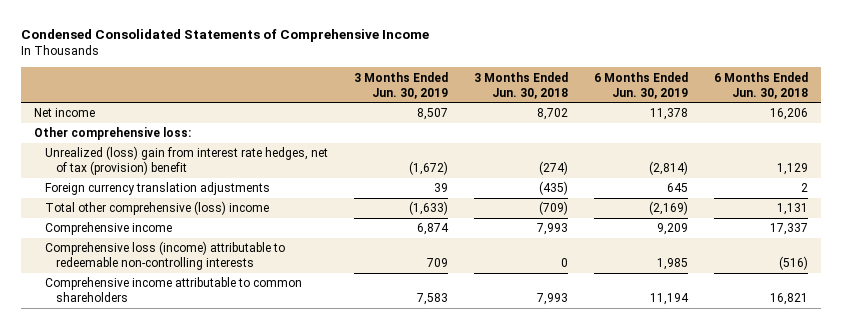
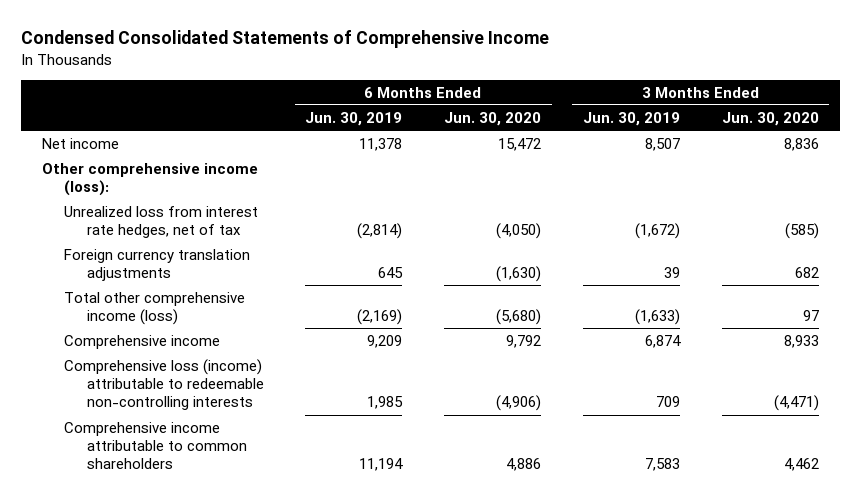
[474,71,569,99] 3 Months Ended Jun. 30, 2018 -> none
[714,71,809,99] 6 Months Ended Jun. 30, 2018 -> none
none -> [444,112,542,127] Jun. 30, 2020
none -> [721,112,819,127] Jun. 30, 2020
[33,127,191,141] Other comprehensive loss: -> [41,163,258,197] Other comprehensive income (loss):
[45,146,329,176] Unrealized (loss) gain from interest rate hedges, net of tax (provision) benefit -> [64,206,259,239] Unrealized loss from interest rate hedges, net of tax
[45,201,270,216] Total other comprehensive (loss) income -> [64,292,246,326] Total other comprehensive income (loss)

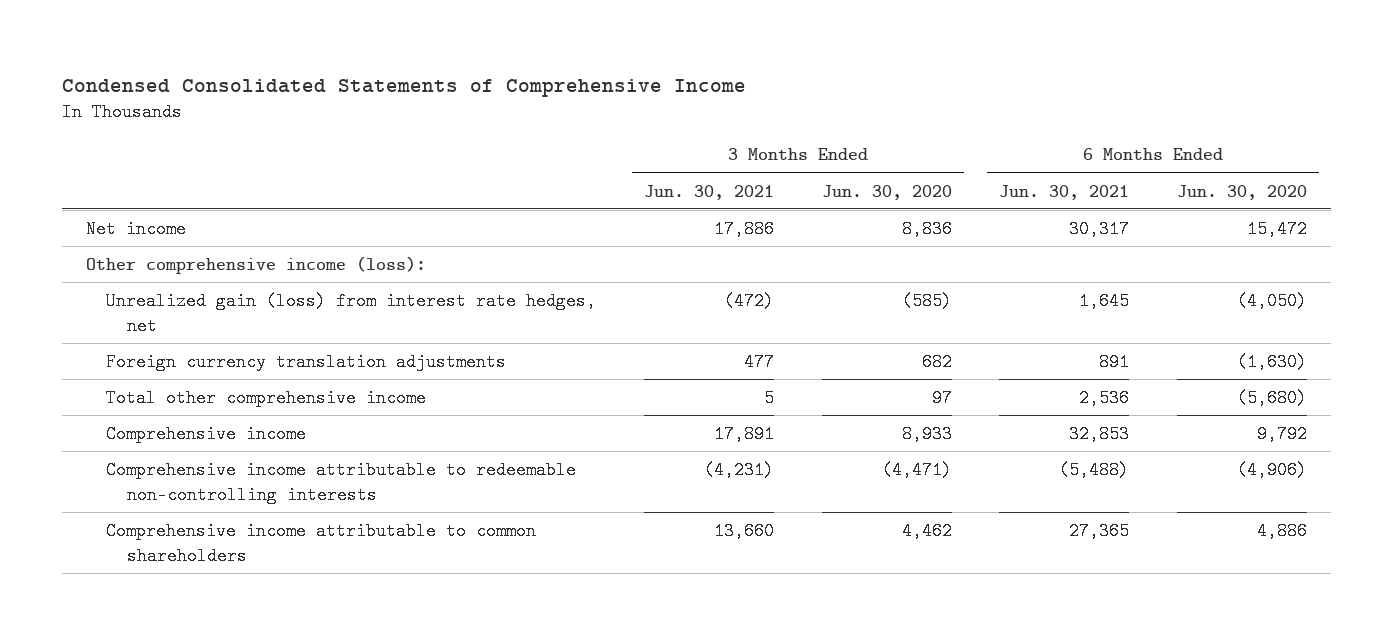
[305,112,403,127] Jun. 30, 2019 -> none
[582,112,680,127] Jun. 30, 2019 -> none
none -> [644,184,775,200] Jun. 30, 2021
none -> [999,184,1130,200] Jun. 30, 2021
[64,206,259,239] Unrealized loss from interest rate hedges, net of tax -> [106,291,597,335] Unrealized gain (loss) from interest rate hedges, net
[64,292,246,326] Total other comprehensive income (loss) -> [106,388,427,407] Total other comprehensive income
[64,359,264,411] Comprehensive loss (income) attributable to redeemable non-controlling interests -> [106,460,577,504] Comprehensive income attributable to redeemable non-controlling interests

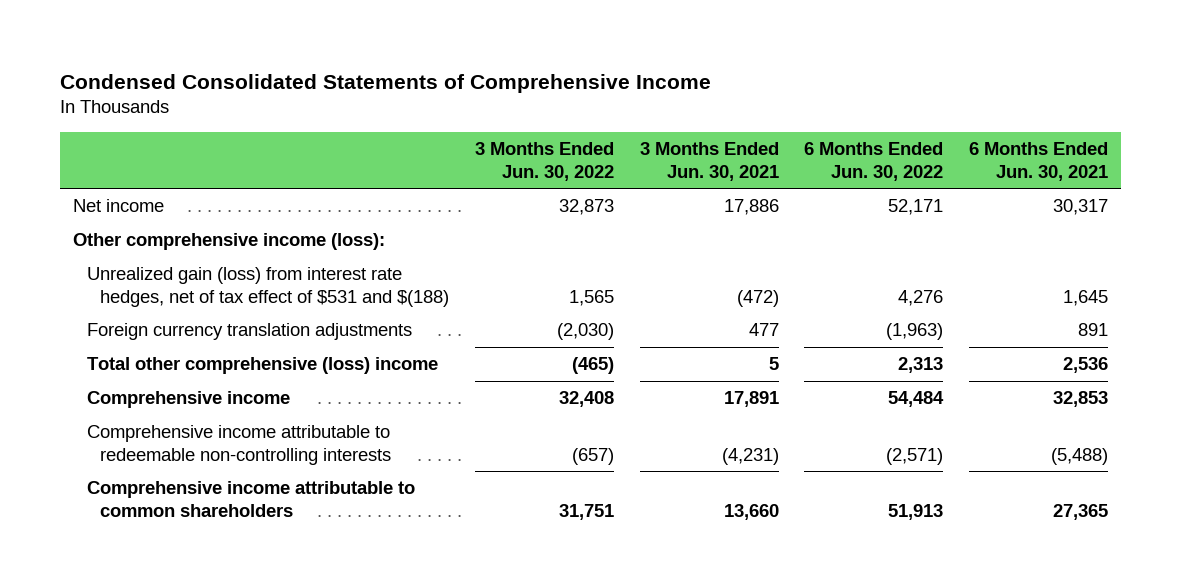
[821,184,952,200] Jun. 30, 2020 -> none
[1176,184,1307,200] Jun. 30, 2020 -> none
none -> [475,142,615,181] 3 Months Ended Jun. 30, 2022
none -> [804,142,944,181] 6 Months Ended Jun. 30, 2022
[106,291,597,335] Unrealized gain (loss) from interest rate hedges, net -> [86,267,450,307] Unrealized gain (loss) from interest rate hedges, net of tax effect of $531 and $(188)
[106,388,427,407] Total other comprehensive income -> [86,357,438,375] Total other comprehensive (loss) income

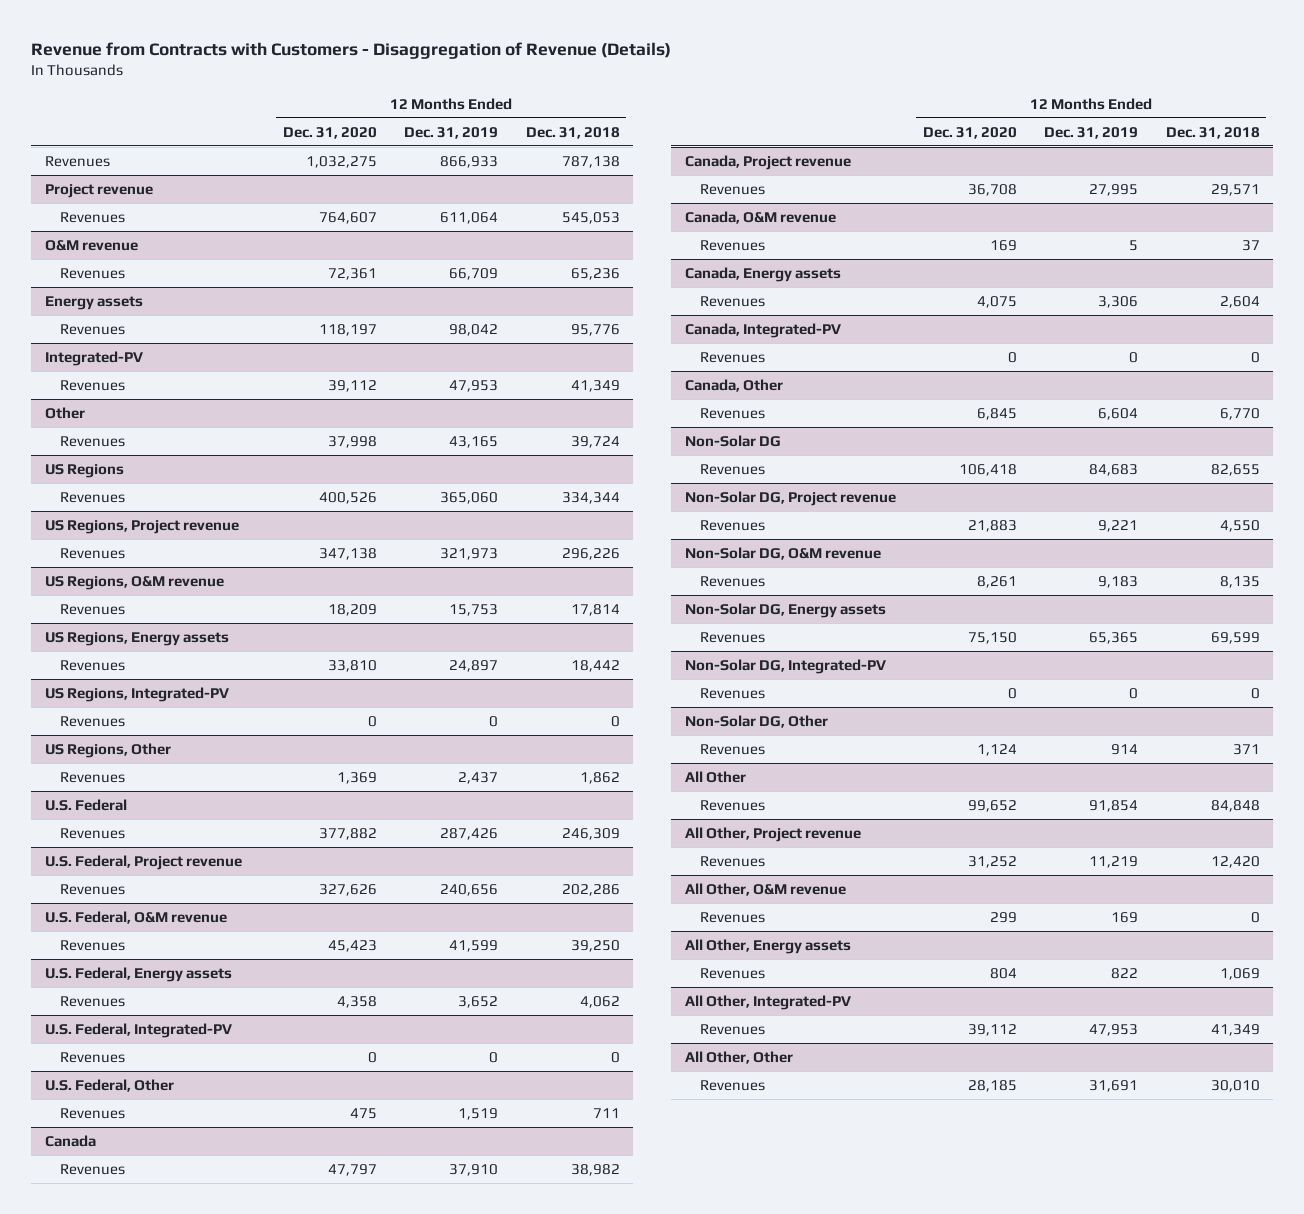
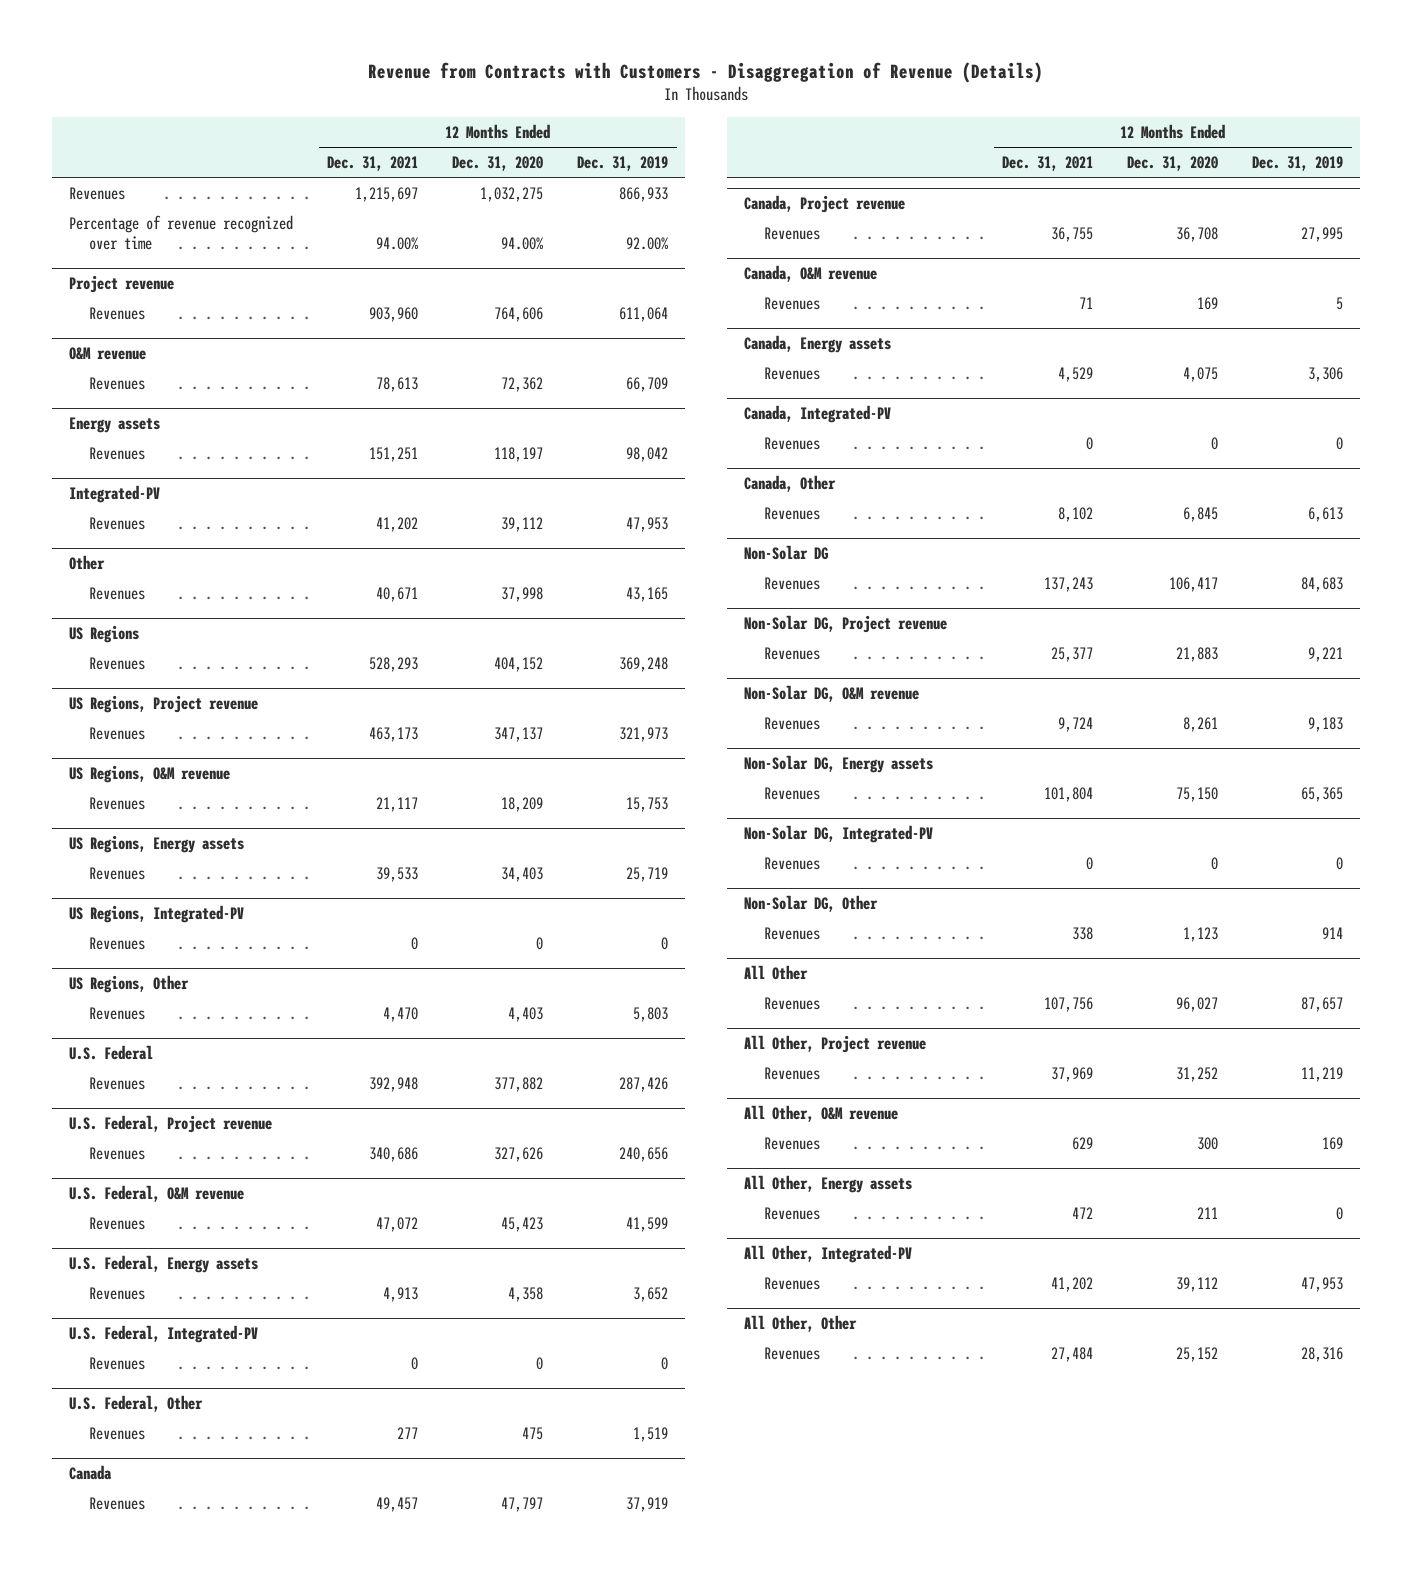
[525,126,620,139] Dec. 31, 2018 -> none
none -> [327,155,419,171] Dec. 31, 2021
none -> [69,214,294,251] Percentage of revenue recognized over time
[318,211,377,224] 764,607 -> [494,306,544,322] 764,606
[327,267,377,280] 72,361 -> [501,376,544,392] 72,362
[318,491,377,504] 400,526 -> [494,656,544,672] 404,152
[440,491,499,504] 365,060 -> [619,656,669,672] 369,248
[318,547,377,560] 347,138 -> [494,726,544,742] 347,137
[327,659,377,672] 33,810 -> [501,866,544,882] 34,403
[449,659,499,672] 24,897 -> [626,866,669,882] 25,719
[336,771,377,784] 1,369 -> [508,1006,544,1022] 4,403
[458,771,499,784] 2,437 -> [633,1006,669,1022] 5,803
[449,1163,499,1176] 37,910 -> [626,1496,669,1512] 37,919
[1098,407,1139,420] 6,604 -> [1308,506,1344,522] 6,613
[959,463,1018,476] 106,418 -> [1169,576,1219,592] 106,417
[977,743,1018,756] 1,124 -> [1183,926,1219,942] 1,123
[968,799,1018,812] 99,652 -> [1176,996,1219,1012] 96,027
[1089,799,1139,812] 91,854 -> [1301,996,1344,1012] 87,657
[990,911,1018,923] 299 -> [1197,1136,1219,1150] 300
[990,967,1018,979] 804 -> [1197,1206,1219,1219] 211
[1111,967,1139,979] 822 -> [1336,1206,1344,1220] 0
[968,1079,1018,1092] 28,185 -> [1176,1346,1219,1362] 25,152
[1089,1079,1139,1092] 31,691 -> [1301,1346,1344,1362] 28,316

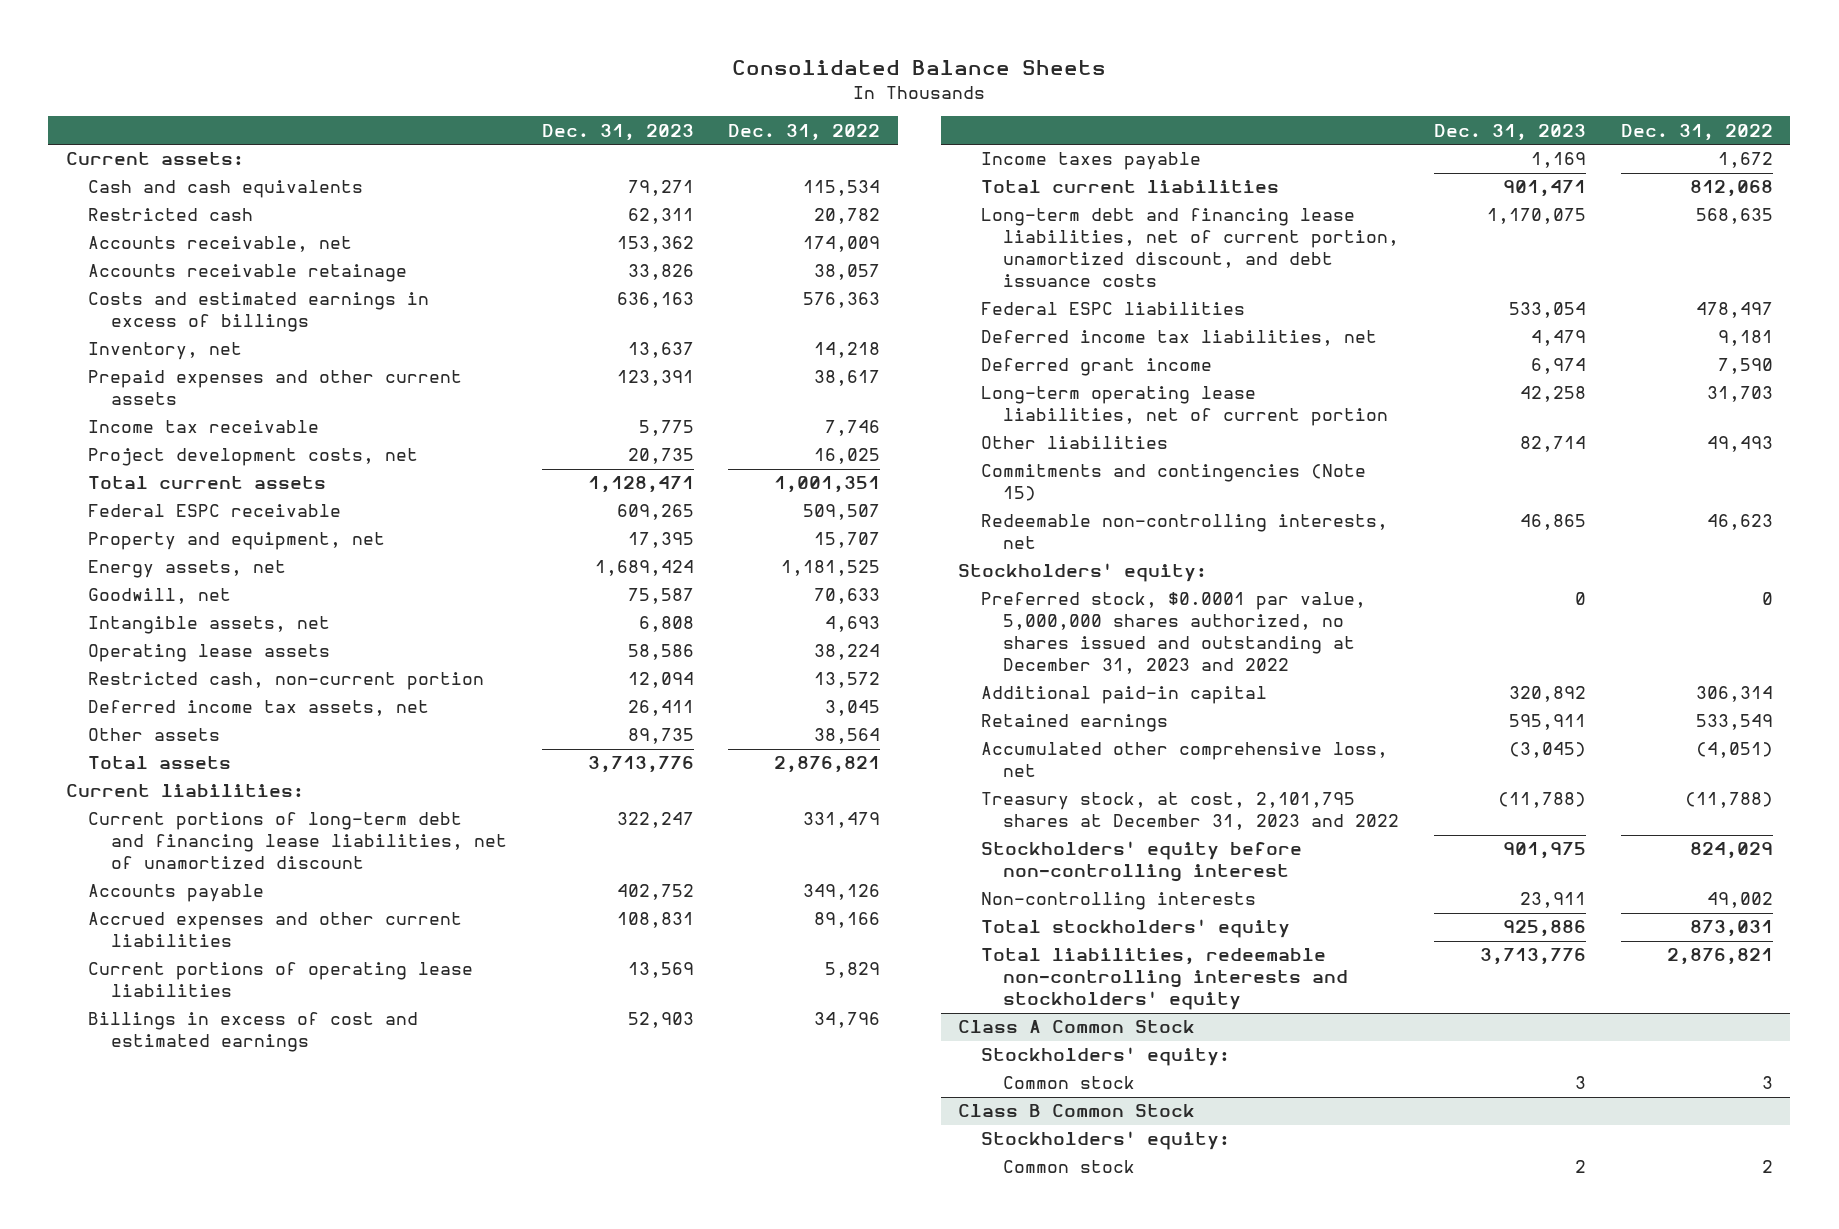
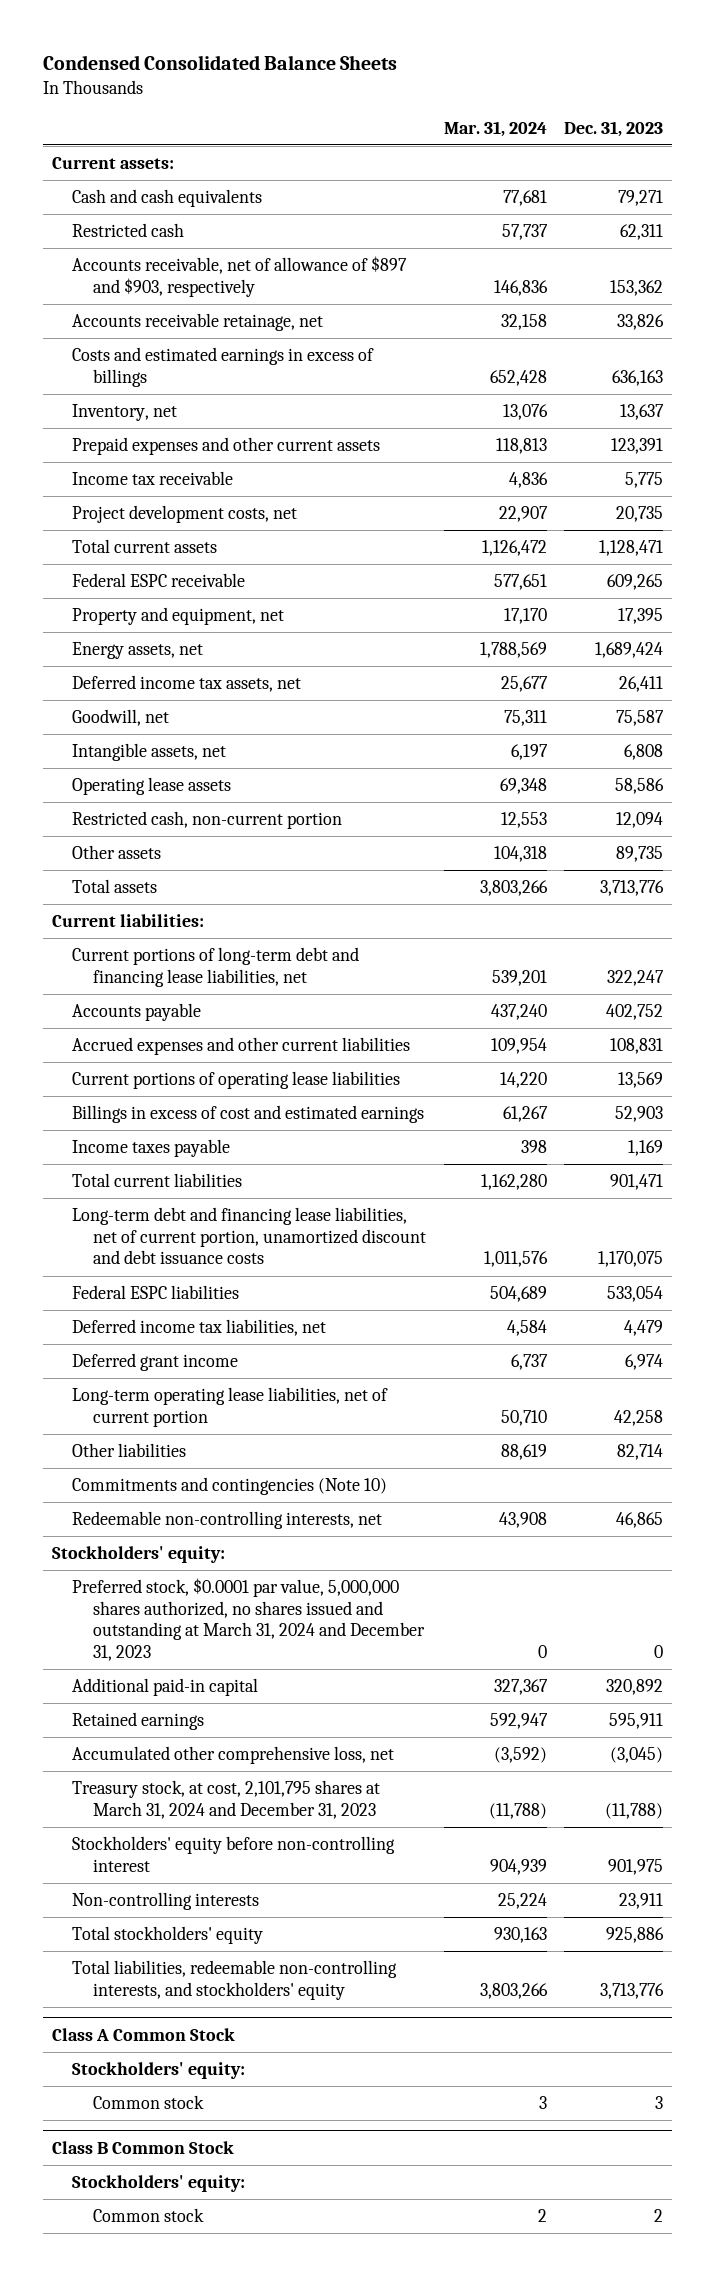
[732,60,1107,76] Consolidated Balance Sheets -> [43,55,398,71] Condensed Consolidated Balance Sheets
[728,123,881,141] Dec. 31, 2022 -> none
none -> [443,120,547,137] Mar. 31, 2024
[88,236,353,253] Accounts receivable, net -> [72,255,408,297] Accounts receivable, net of allowance of $897 and $903, respectively
[88,264,408,283] Accounts receivable retainage -> [72,312,324,331] Accounts receivable retainage, net
[88,700,430,717] Deferred income tax assets, net -> [72,674,302,692] Deferred income tax assets, net
[88,812,507,870] Current portions of long-term debt and financing lease liabilities, net of unamortized discount -> [72,946,360,987] Current portions of long-term debt and financing lease liabilities, net
[980,208,1400,288] Long-term debt and financing lease liabilities, net of current portion, unamortized discount, and debt issuance costs -> [72,1206,426,1265] Long-term debt and financing lease liabilities, net of current portion, unamortized discount and debt issuance costs
[980,464,1366,502] Commitments and contingencies (Note 15) -> [72,1476,388,1495] Commitments and contingencies (Note 10)
[980,592,1366,675] Preferred stock, $0.0001 par value, 5,000,000 shares authorized, no shares issued and outstanding at December 31, 2023 and 2022 -> [72,1577,425,1662] Preferred stock, $0.0001 par value, 5,000,000 shares authorized, no shares issued and outstanding at March 31, 2024 and December 31, 2023
[980,792,1400,831] Treasury stock, at cost, 2,101,795 shares at December 31, 2023 and 2022 -> [72,1779,381,1819] Treasury stock, at cost, 2,101,795 shares at March 31, 2024 and December 31, 2023
[980,948,1349,1011] Total liabilities, redeemable non-controlling interests and stockholders' equity -> [72,1959,398,2000] Total liabilities, redeemable non-controlling interests, and stockholders' equity

